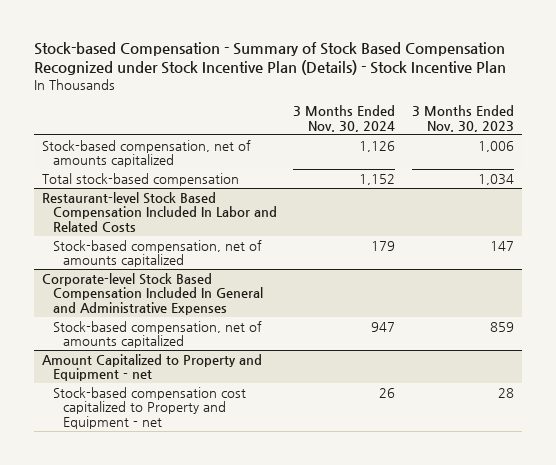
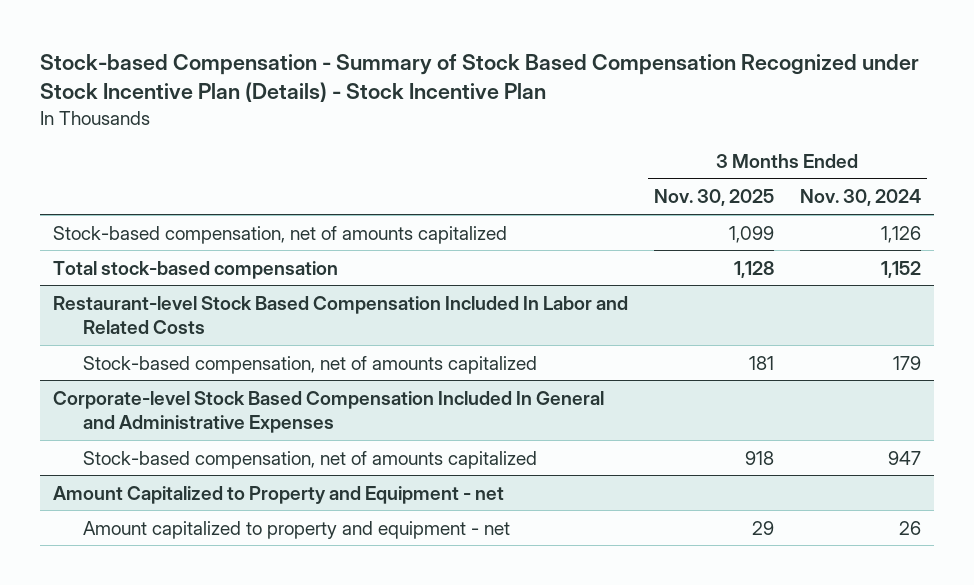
[411,105,514,132] 3 Months Ended Nov. 30, 2023 -> none
none -> [654,189,775,207] Nov. 30, 2025
[52,386,246,429] Stock-based compensation cost capitalized to Property and Equipment - net -> [83,520,511,539] Amount capitalized to property and equipment - net

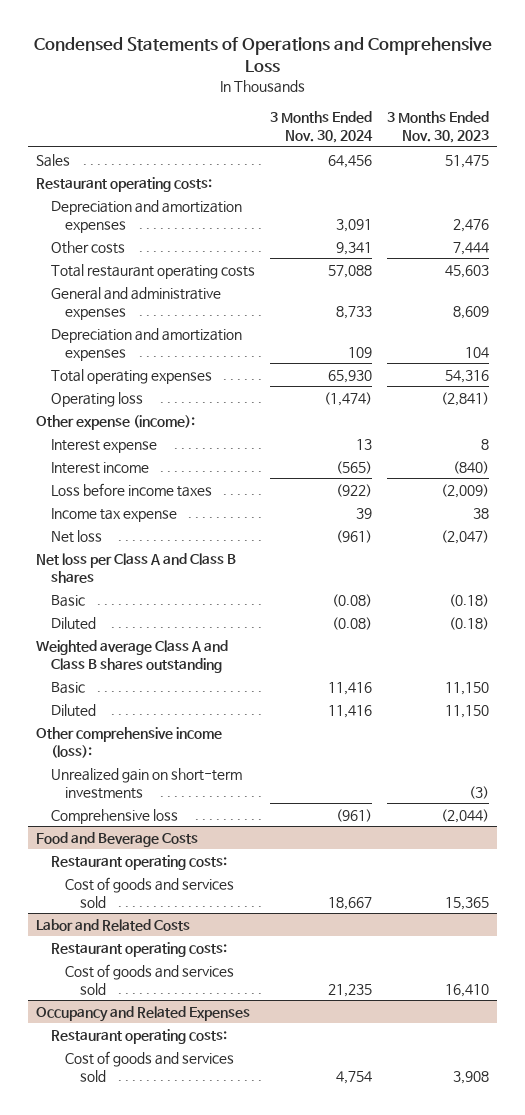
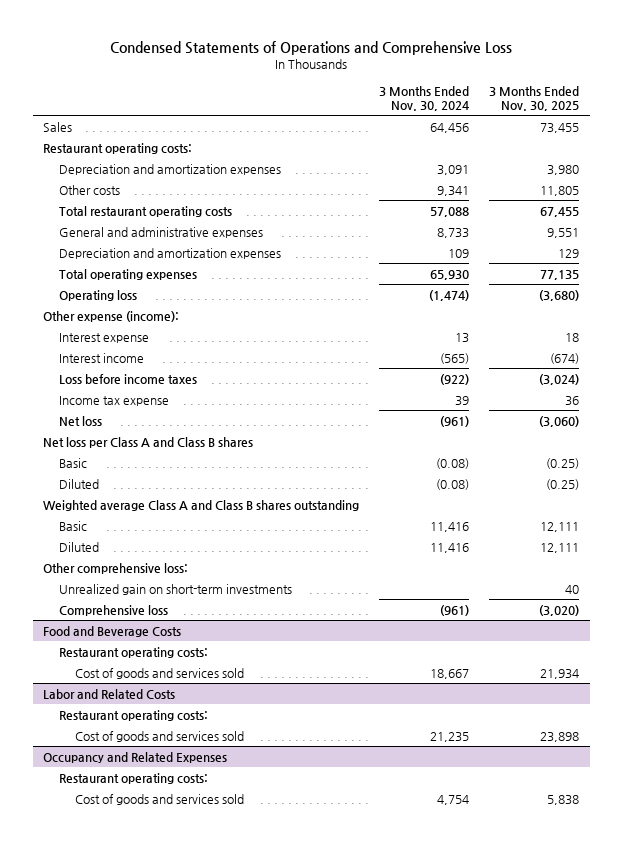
[387,110,490,144] 3 Months Ended Nov. 30, 2023 -> none
none -> [489,85,580,112] 3 Months Ended Nov. 30, 2025
[35,726,222,758] Other comprehensive income (loss): -> [42,562,188,574] Other comprehensive loss:

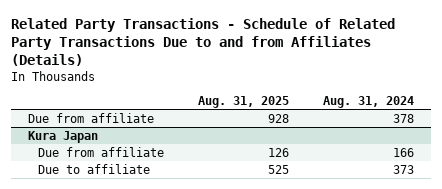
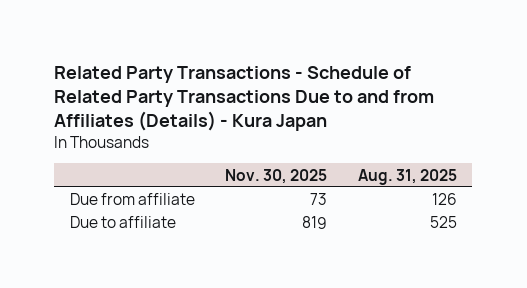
[10,17,395,66] Related Party Transactions - Schedule of Related Party Transactions Due to and from Affiliates (Details) -> [54,65,435,131] Related Party Transactions - Schedule of Related Party Transactions Due to and from Affiliates (Details) - Kura Japan
[322,95,414,108] Aug. 31, 2024 -> none
none -> [225,168,328,184] Nov. 30, 2025
[28,112,155,123] Due from affiliate -> none
[28,130,99,143] Kura Japan -> none

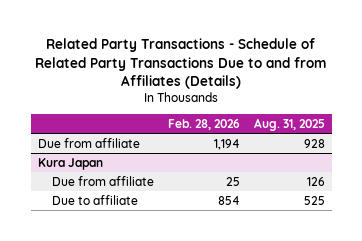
[54,65,435,131] Related Party Transactions - Schedule of Related Party Transactions Due to and from Affiliates (Details) - Kura Japan -> [35,38,327,90] Related Party Transactions - Schedule of Related Party Transactions Due to and from Affiliates (Details)
[225,168,328,184] Nov. 30, 2025 -> none
none -> [167,118,240,130] Feb. 28, 2026
none -> [37,137,140,148] Due from affiliate
none -> [37,157,103,170] Kura Japan

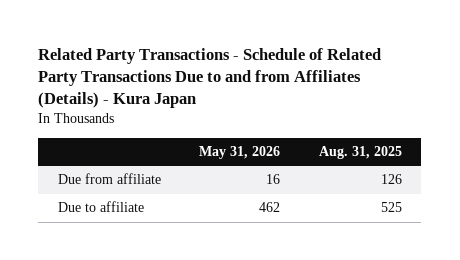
[35,38,327,90] Related Party Transactions - Schedule of Related Party Transactions Due to and from Affiliates (Details) -> [38,48,382,109] Related Party Transactions - Schedule of Related Party Transactions Due to and from Affiliates (Details) - Kura Japan
[167,118,240,130] Feb. 28, 2026 -> none
none -> [199,145,281,159] May 31, 2026
[37,137,140,148] Due from affiliate -> none
[37,157,103,170] Kura Japan -> none

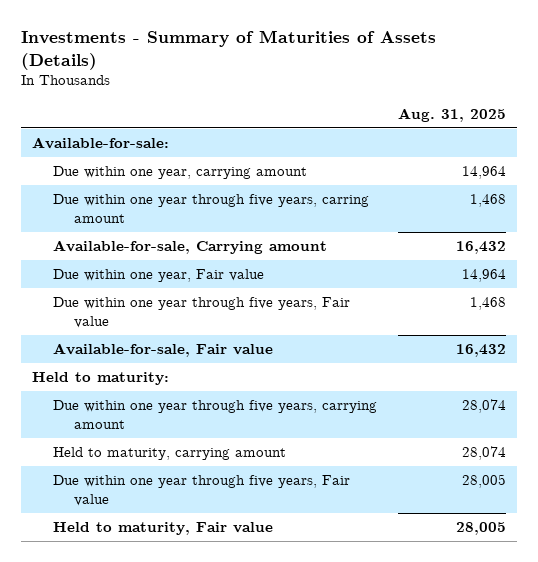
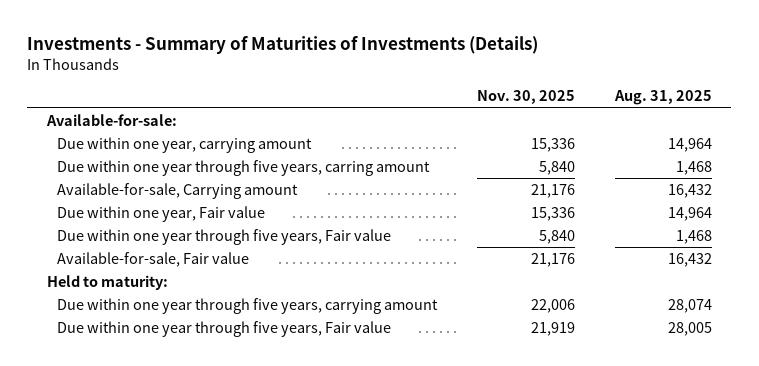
[20,30,436,70] Investments - Summary of Maturities of Assets (Details) -> [27,35,539,54] Investments - Summary of Maturities of Investments (Details)
none -> [476,90,575,105] Nov. 30, 2025
[52,446,286,460] Held to maturity, carrying amount -> none
[52,521,273,535] Held to maturity, Fair value -> none

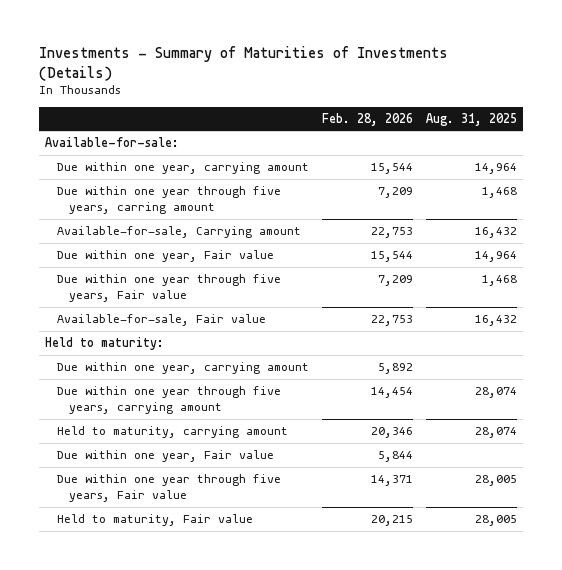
[476,90,575,105] Nov. 30, 2025 -> none
none -> [321,112,413,126] Feb. 28, 2026
none -> [57,362,310,375] Due within one year, carrying amount
none -> [57,426,289,439] Held to maturity, carrying amount
none -> [57,450,275,463] Due within one year, Fair value
none -> [57,514,254,527] Held to maturity, Fair value

